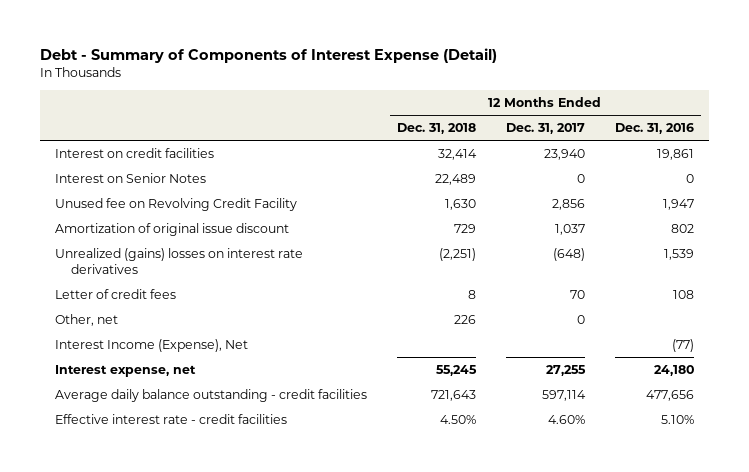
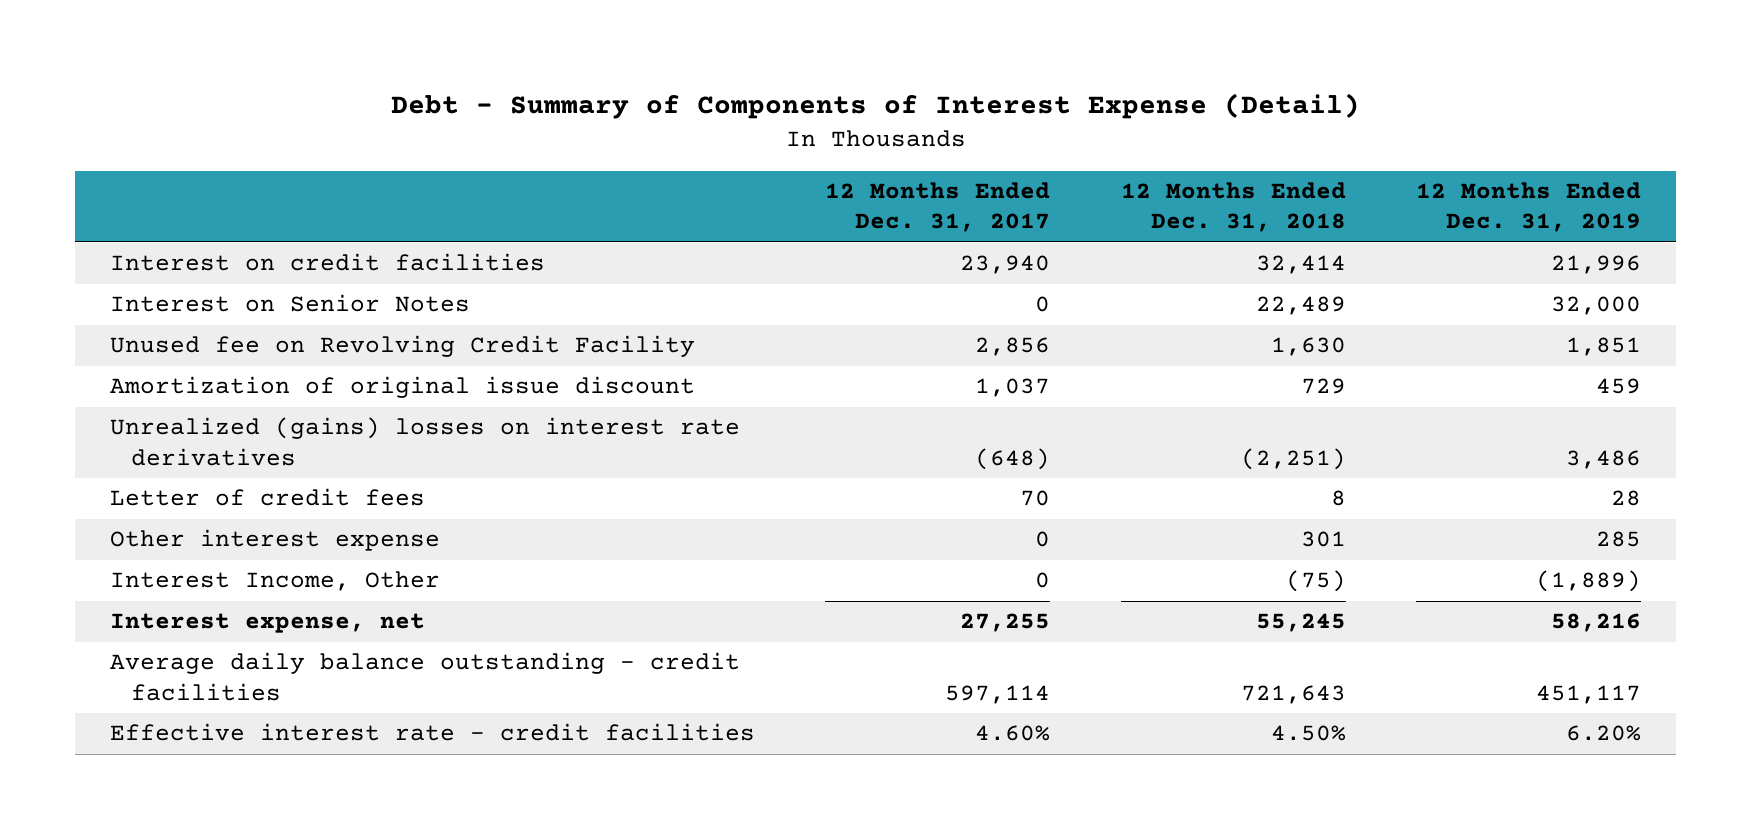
[614,123,694,135] Dec. 31, 2016 -> none
none -> [1415,182,1641,233] 12 Months Ended Dec. 31, 2019
[55,339,249,353] Interest Income (Expense), Net -> none
[55,314,119,327] Other, net -> [110,529,441,552] Other interest expense
[454,315,477,325] 226 -> [1300,531,1346,548] 301
none -> [110,571,441,592] Interest Income, Other

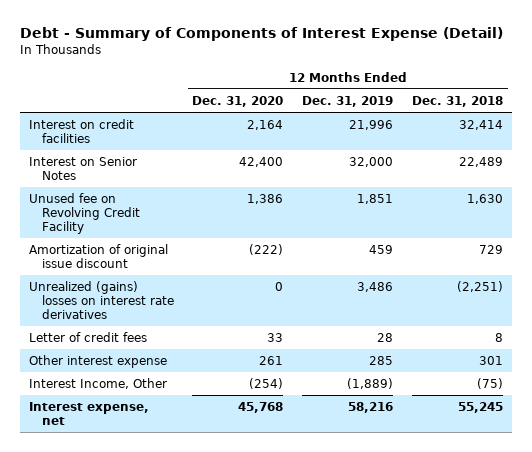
[825,182,1051,233] 12 Months Ended Dec. 31, 2017 -> none
none -> [192,95,284,107] Dec. 31, 2020
[110,652,741,701] Average daily balance outstanding - credit facilities -> none
[110,723,756,742] Effective interest rate - credit facilities -> none

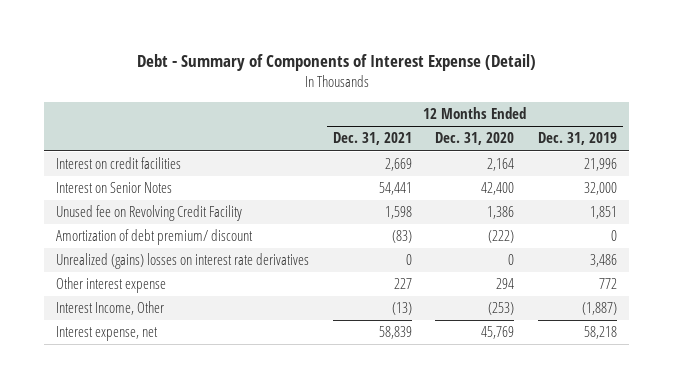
[411,95,503,107] Dec. 31, 2018 -> none
none -> [332,132,412,146] Dec. 31, 2021
[29,243,169,268] Amortization of original issue discount -> [56,229,254,246] Amortization of debt premium/ discount
[369,244,394,254] 459 -> [610,230,617,242] 0
[29,331,148,342] Letter of credit fees -> none
[259,355,284,365] 261 -> [496,278,515,290] 294
[369,355,394,365] 285 -> [598,278,617,290] 772
[249,377,284,389] (254) -> [488,302,515,316] (253)
[347,377,394,389] (1,889) -> [581,302,617,316] (1,887)
[238,401,284,413] 45,768 -> [481,326,515,340] 45,769
[348,401,394,413] 58,216 -> [583,326,617,340] 58,218

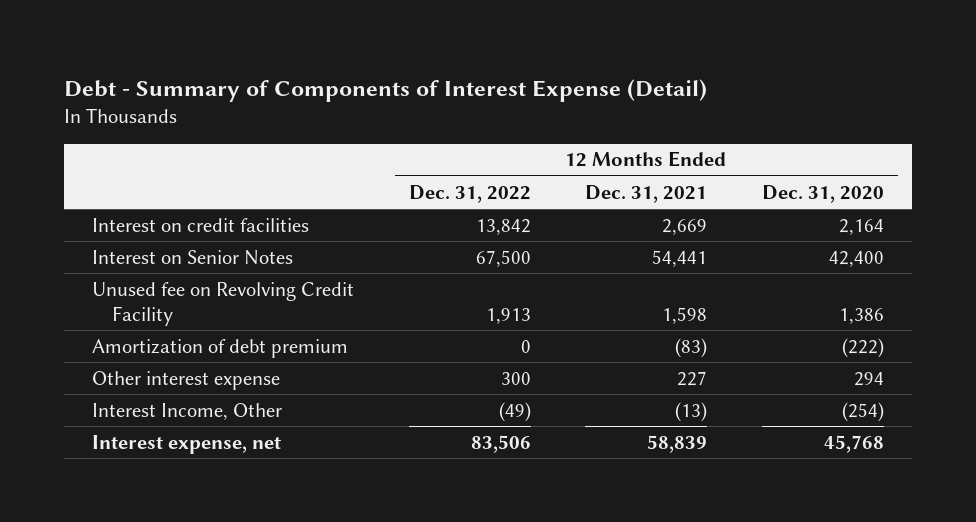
[537,132,617,146] Dec. 31, 2019 -> none
none -> [408,184,531,203] Dec. 31, 2022
[56,253,310,270] Unrealized (gains) losses on interest rate derivatives -> none
[56,229,254,246] Amortization of debt premium/ discount -> [91,338,348,358] Amortization of debt premium
[488,302,515,316] (253) -> [842,401,885,422] (254)
[481,326,515,340] 45,769 -> [824,434,885,453] 45,768

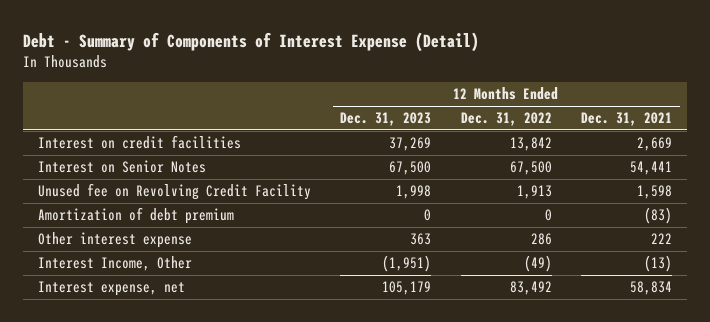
[762,184,885,203] Dec. 31, 2020 -> none
none -> [340,112,432,127] Dec. 31, 2023
[500,371,531,385] 300 -> [530,233,552,246] 286
[677,370,708,386] 227 -> [651,233,673,245] 222
[470,434,531,453] 83,506 -> [509,281,552,296] 83,492
[647,434,708,453] 58,839 -> [630,281,673,296] 58,834

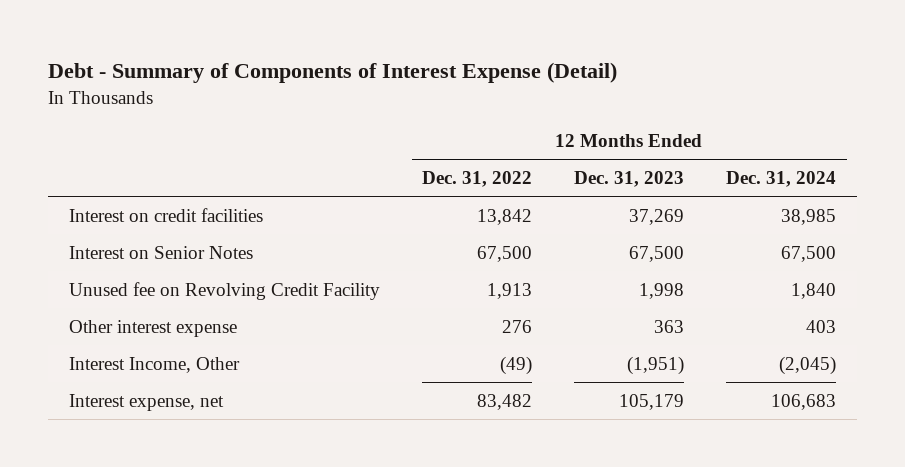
[581,112,673,127] Dec. 31, 2021 -> none
none -> [726,171,837,188] Dec. 31, 2024
[37,207,234,225] Amortization of debt premium -> none
[530,233,552,246] 286 -> [502,319,533,333] 276
[509,281,552,296] 83,492 -> [477,393,533,410] 83,482

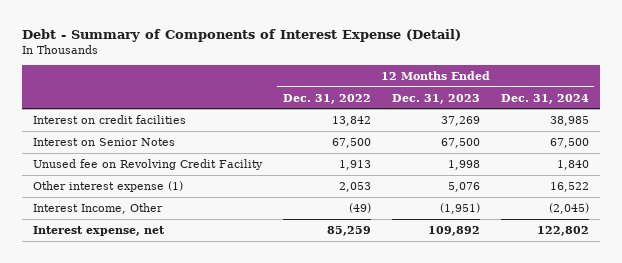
[68,319,237,337] Other interest expense -> [32,180,183,192] Other interest expense (1)
[502,319,533,333] 276 -> [338,181,371,192] 2,053
[654,319,685,333] 363 -> [447,181,480,192] 5,076
[806,319,837,333] 403 -> [549,181,589,192] 16,522
[477,393,533,410] 83,482 -> [326,225,371,236] 85,259
[619,393,685,410] 105,179 -> [427,225,480,236] 109,892
[771,393,837,410] 106,683 -> [536,225,589,236] 122,802

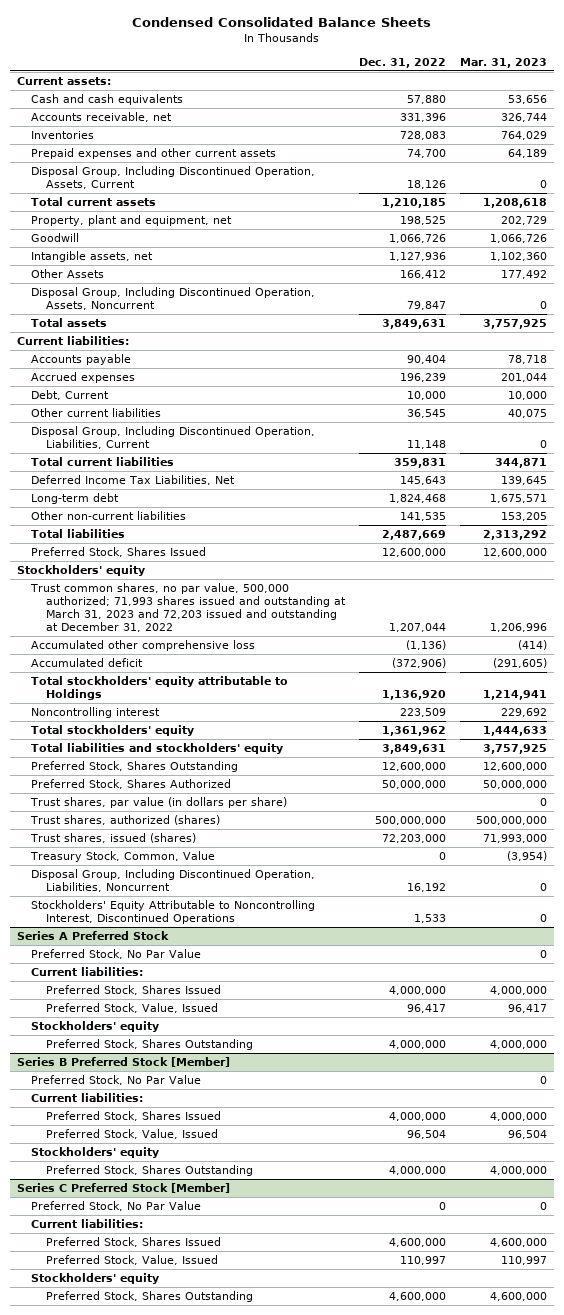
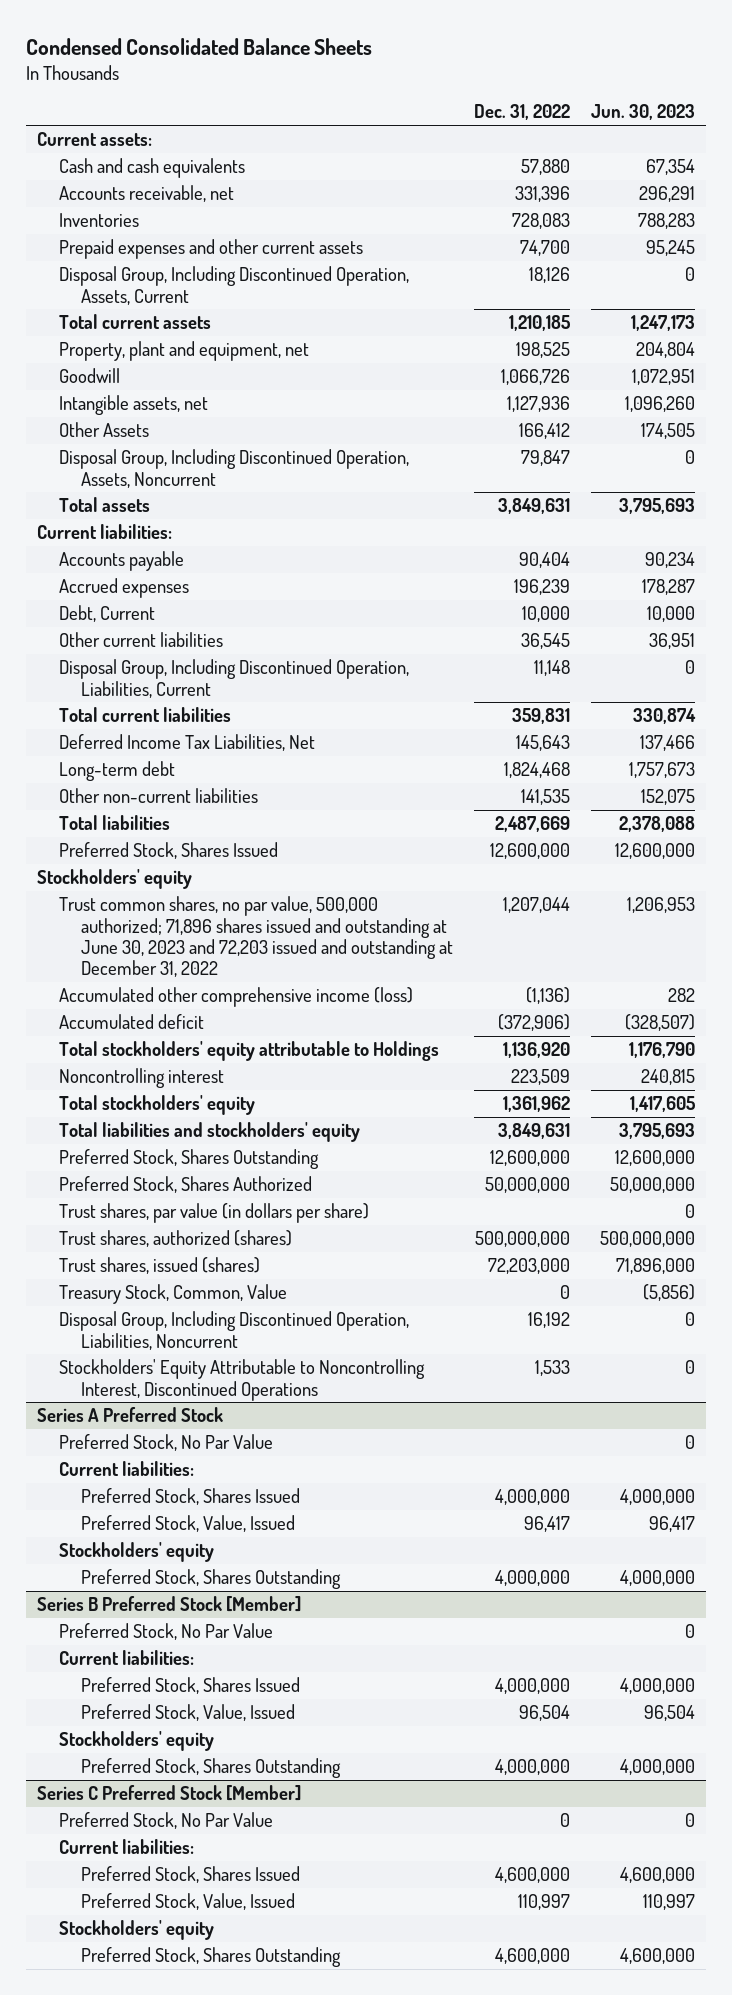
[459,57,547,68] Mar. 31, 2023 -> none
none -> [591,104,696,121] Jun. 30, 2023
[30,582,346,633] Trust common shares, no par value, 500,000 authorized; 71,993 shares issued and outstanding at March 31, 2023 and 72,203 issued and outstanding at December 31, 2022 -> [58,896,453,978] Trust common shares, no par value, 500,000 authorized; 71,896 shares issued and outstanding at June 30, 2023 and 72,203 issued and outstanding at December 31, 2022
[31,639,256,651] Accumulated other comprehensive loss -> [58,987,413,1008] Accumulated other comprehensive income (loss)

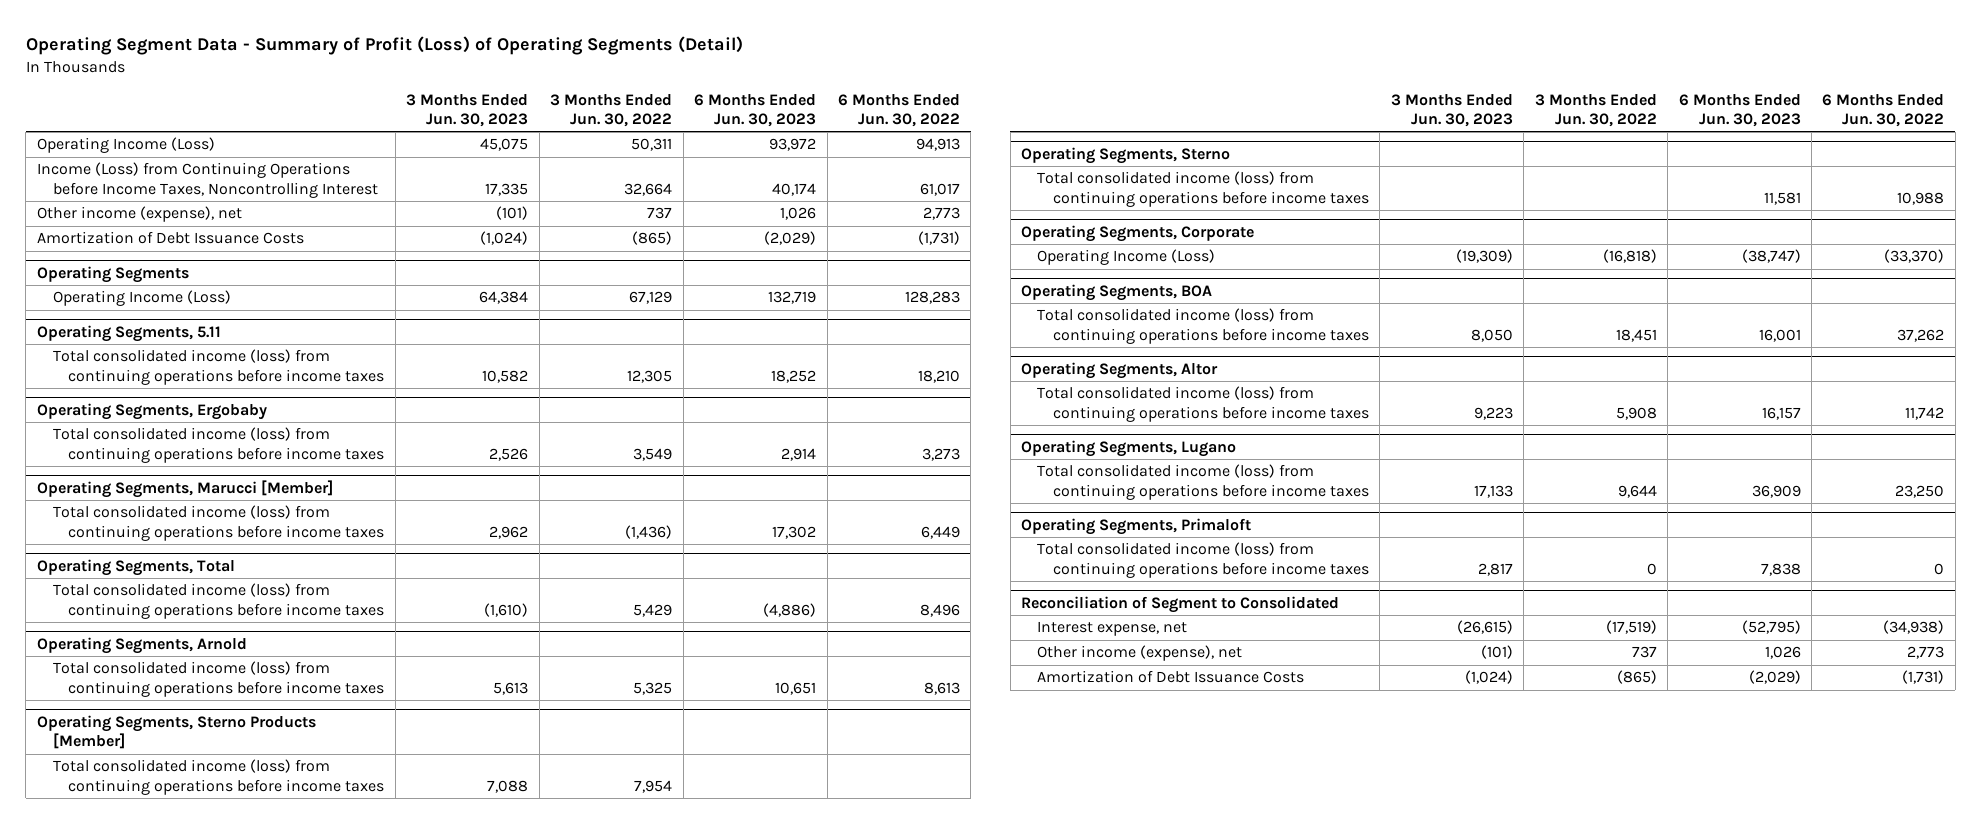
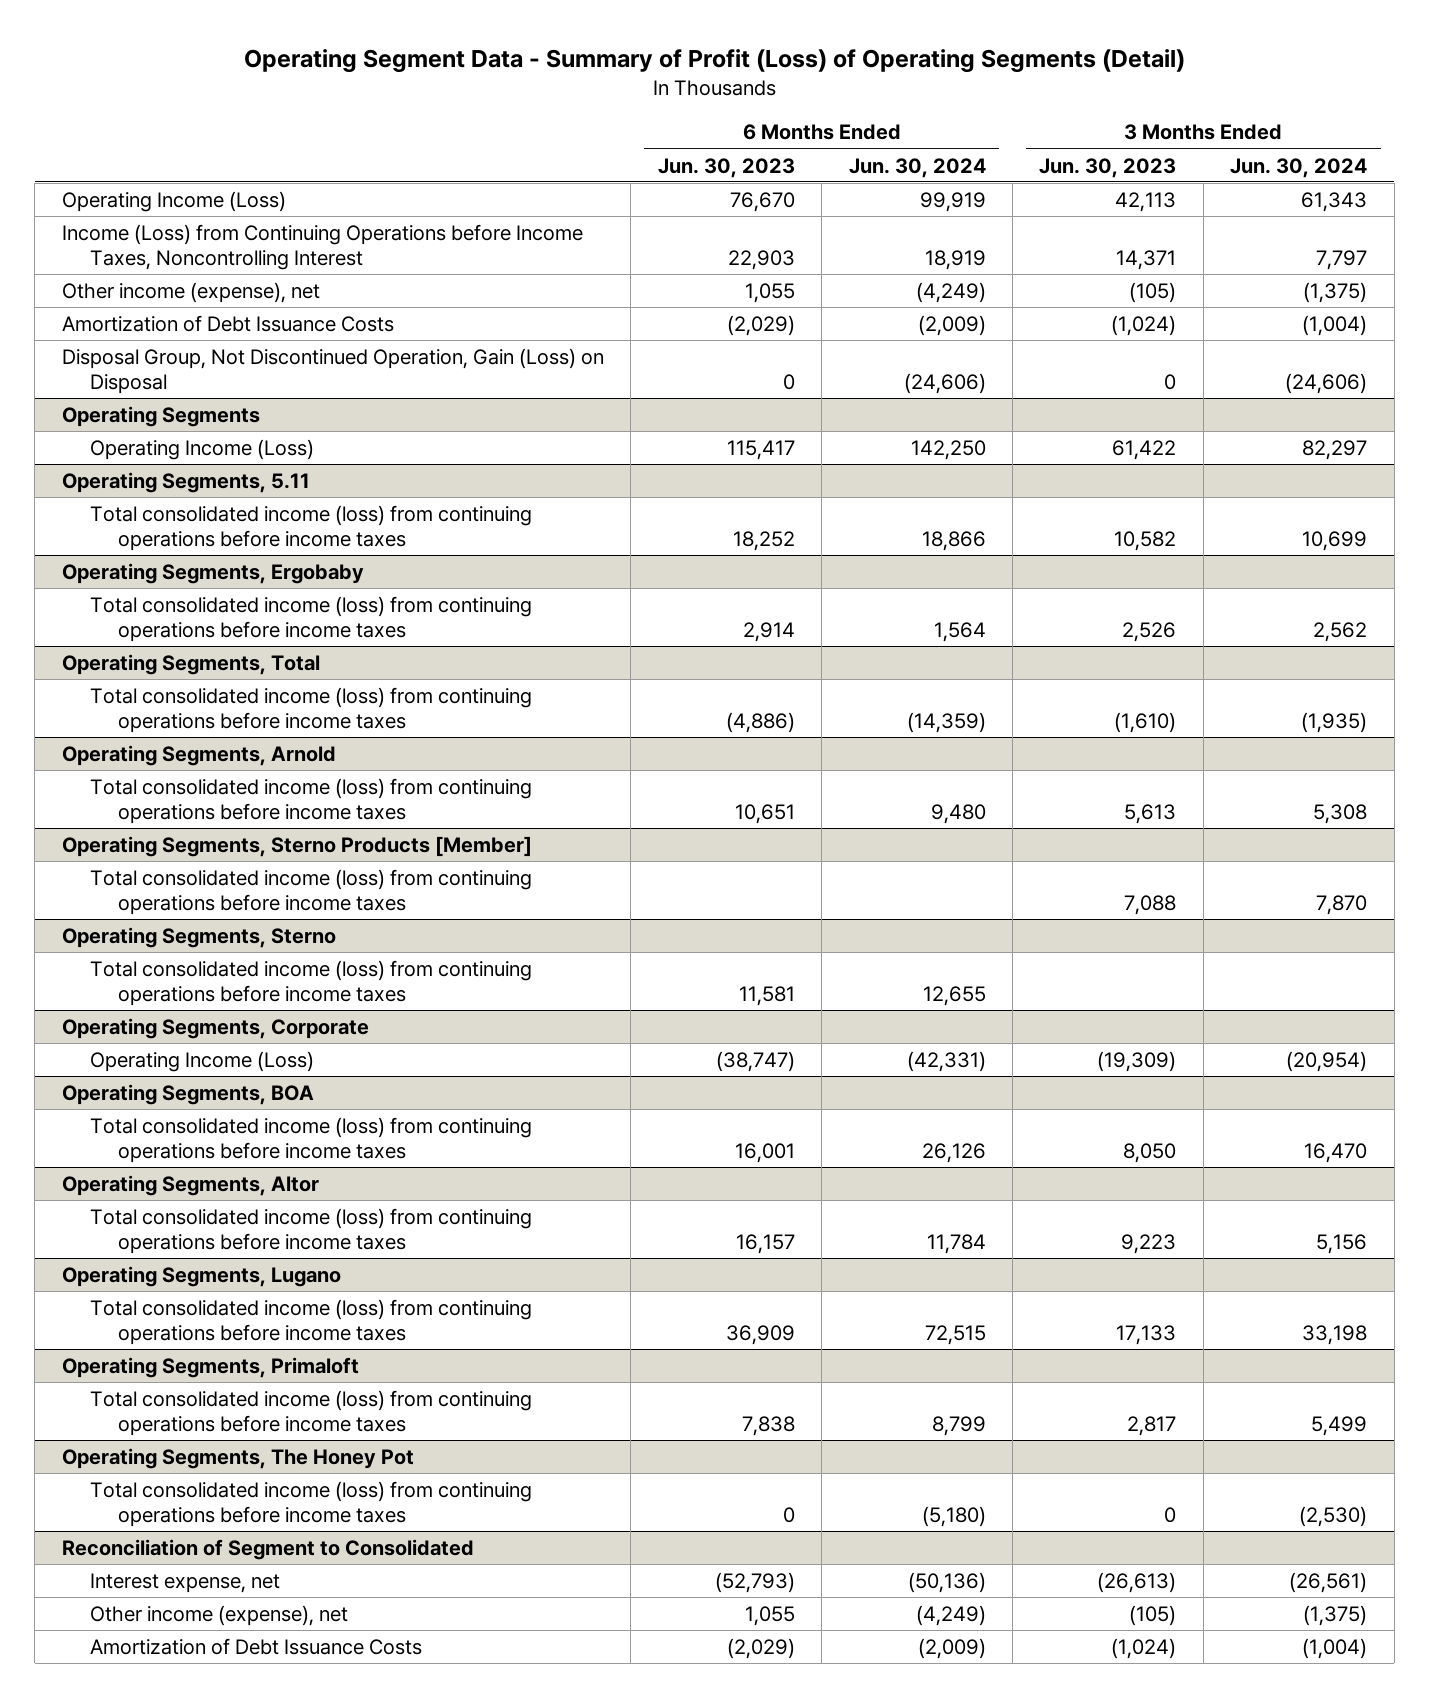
[550,93,673,128] 3 Months Ended Jun. 30, 2022 -> none
[837,93,960,128] 6 Months Ended Jun. 30, 2022 -> none
none -> [848,157,986,178] Jun. 30, 2024
none -> [1230,157,1368,178] Jun. 30, 2024
[480,138,529,152] 45,075 -> [1115,191,1177,212] 42,113
[769,138,817,152] 93,972 -> [729,191,795,212] 76,670
[485,182,529,196] 17,335 -> [1116,249,1177,270] 14,371
[772,182,817,196] 40,174 -> [727,249,795,270] 22,903
[496,206,529,221] (101) -> [1129,281,1177,303] (105)
[780,207,817,221] 1,026 -> [744,282,795,303] 1,055
none -> [61,347,604,394] Disposal Group, Not Discontinued Operation, Gain (Loss) on Disposal
[479,291,529,305] 64,384 -> [1112,439,1177,460] 61,422
[768,291,817,305] 132,719 -> [726,439,795,460] 115,417
[36,480,333,499] Operating Segments, Marucci [Member] -> none
[52,505,385,541] Total consolidated income (loss) from continuing operations before income taxes -> none
none -> [61,1447,414,1469] Operating Segments, The Honey Pot
none -> [90,1480,533,1527] Total consolidated income (loss) from continuing operations before income taxes
[1456,620,1513,635] (26,615) -> [1097,1571,1177,1593] (26,613)
[1741,620,1801,635] (52,795) -> [714,1571,795,1593] (52,793)
[1480,645,1513,660] (101) -> [1129,1604,1177,1626] (105)
[1764,646,1801,660] 1,026 -> [744,1605,795,1626] 1,055

